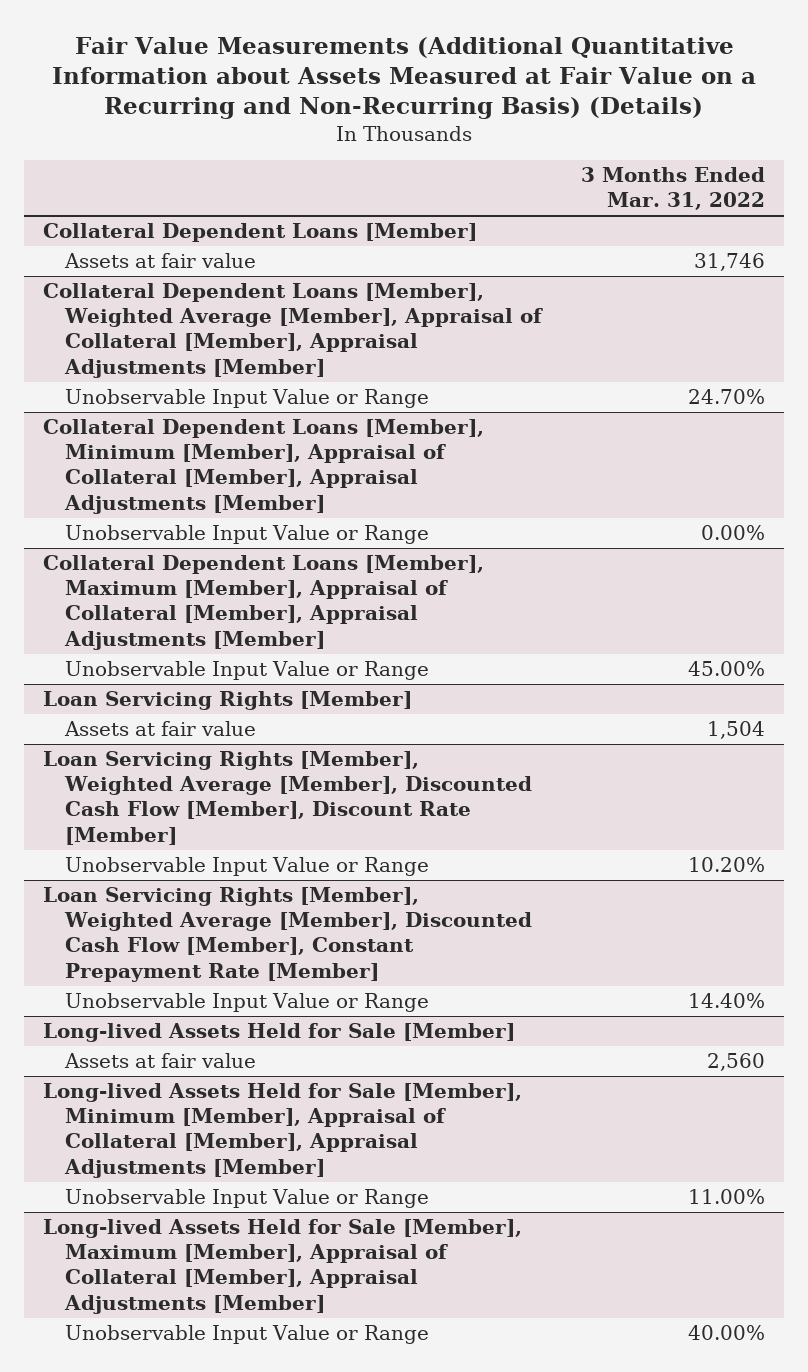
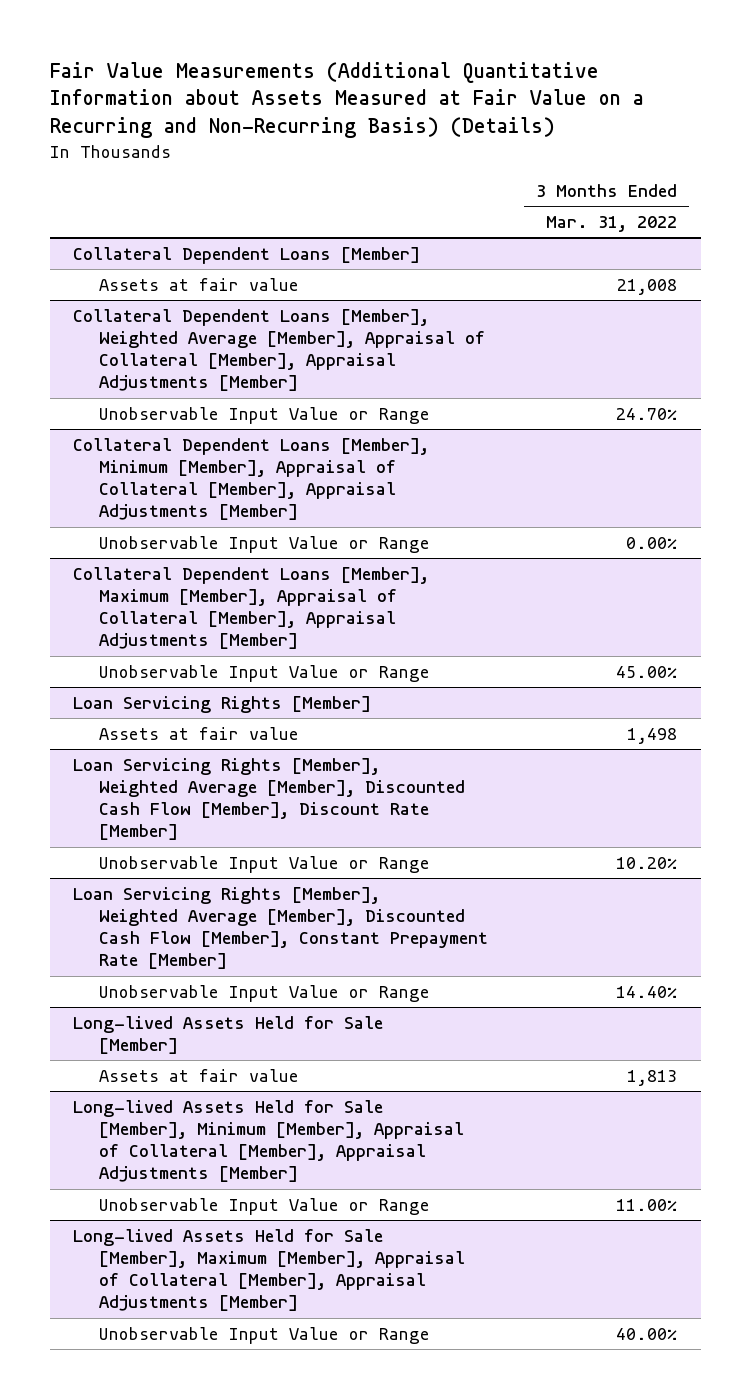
[693,253,765,272] 31,746 -> [617,278,678,295] 21,008
[706,721,765,740] 1,504 -> [627,727,678,744] 1,498
[706,1053,765,1072] 2,560 -> [627,1069,678,1086] 1,813

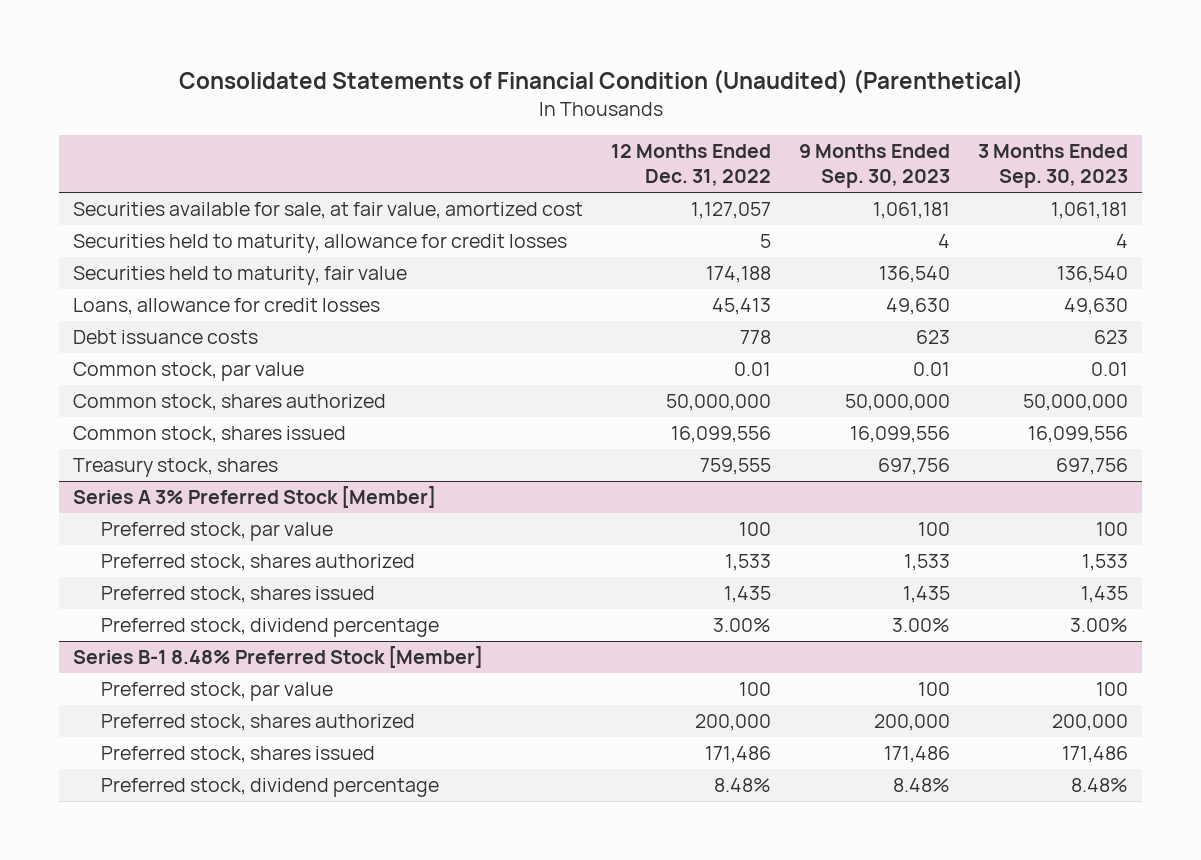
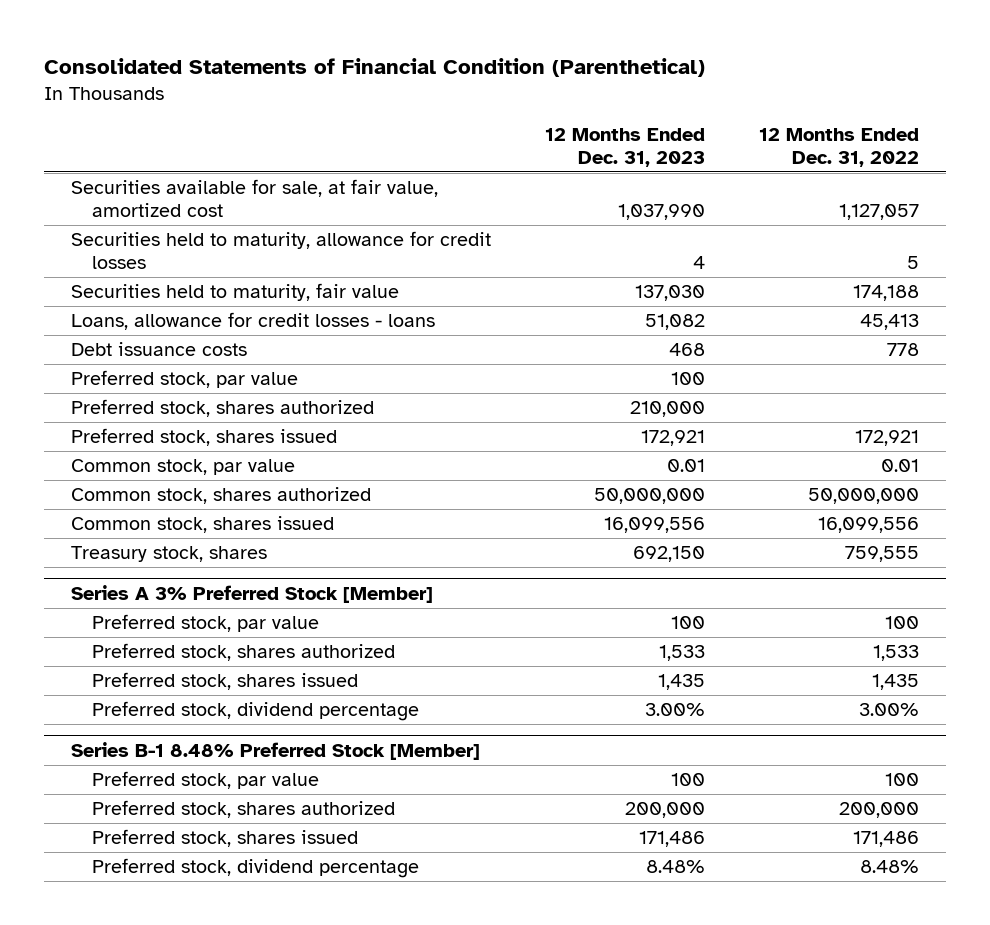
[178,69,1023,95] Consolidated Statements of Financial Condition (Unaudited) (Parenthetical) -> [44,58,706,78] Consolidated Statements of Financial Condition (Parenthetical)
[799,144,951,189] 9 Months Ended Sep. 30, 2023 -> none
[978,144,1129,189] 3 Months Ended Sep. 30, 2023 -> none
none -> [545,127,706,167] 12 Months Ended Dec. 31, 2023
[73,298,381,316] Loans, allowance for credit losses -> [71,312,436,331] Loans, allowance for credit losses - loans
none -> [71,370,299,389] Preferred stock, par value
none -> [71,399,375,418] Preferred stock, shares authorized
none -> [71,428,338,447] Preferred stock, shares issued

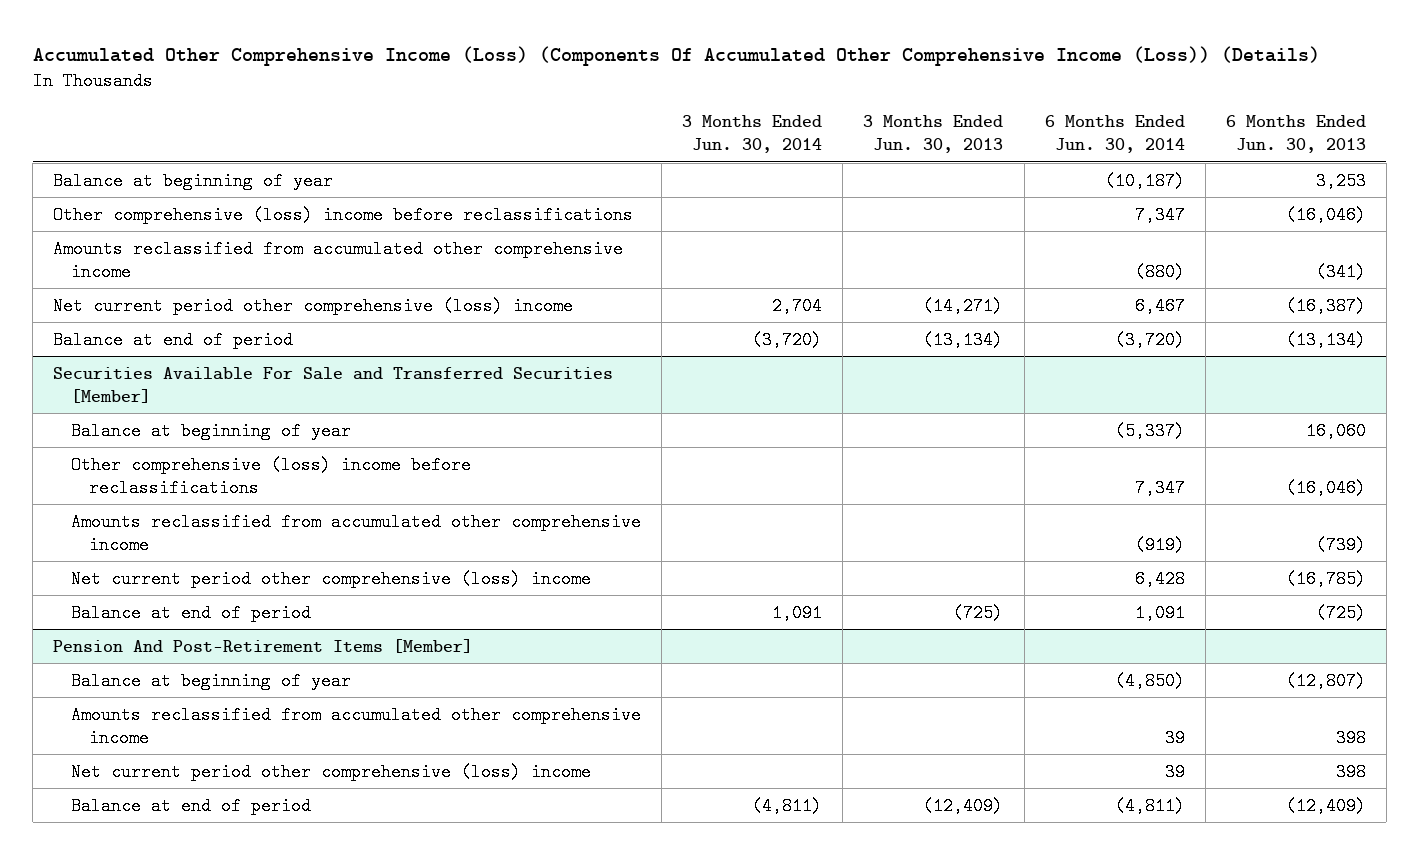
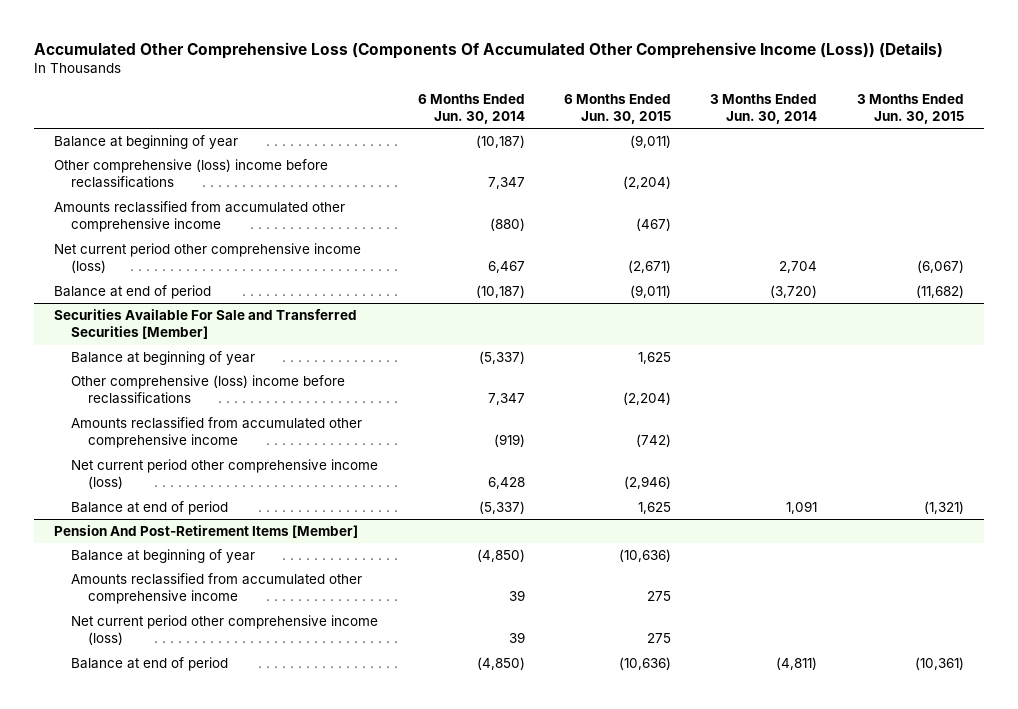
[32,46,1320,67] Accumulated Other Comprehensive Income (Loss) (Components Of Accumulated Other Comprehensive Income (Loss)) (Details) -> [34,42,944,60] Accumulated Other Comprehensive Loss (Components Of Accumulated Other Comprehensive Income (Loss)) (Details)
[863,115,1004,153] 3 Months Ended Jun. 30, 2013 -> none
[1225,115,1366,153] 6 Months Ended Jun. 30, 2013 -> none
none -> [564,93,672,124] 6 Months Ended Jun. 30, 2015
none -> [856,93,964,124] 3 Months Ended Jun. 30, 2015
[53,296,574,315] Net current period other comprehensive (loss) income -> [53,243,361,274] Net current period other comprehensive income (loss)
[1114,330,1185,349] (3,720) -> [475,285,525,299] (10,187)
[71,569,592,588] Net current period other comprehensive (loss) income -> [71,459,379,490] Net current period other comprehensive income (loss)
[1134,603,1185,622] 1,091 -> [478,501,525,515] (5,337)
[71,762,592,781] Net current period other comprehensive (loss) income -> [71,615,379,646] Net current period other comprehensive income (loss)
[1114,796,1185,815] (4,811) -> [476,657,525,671] (4,850)

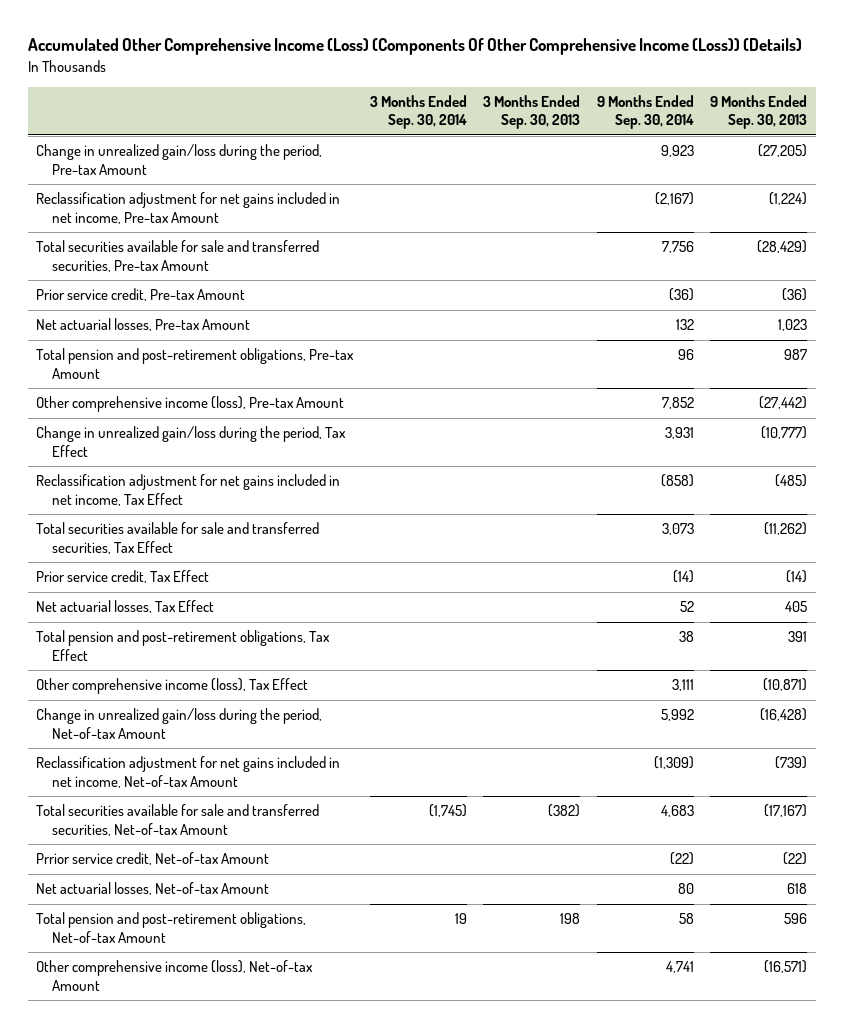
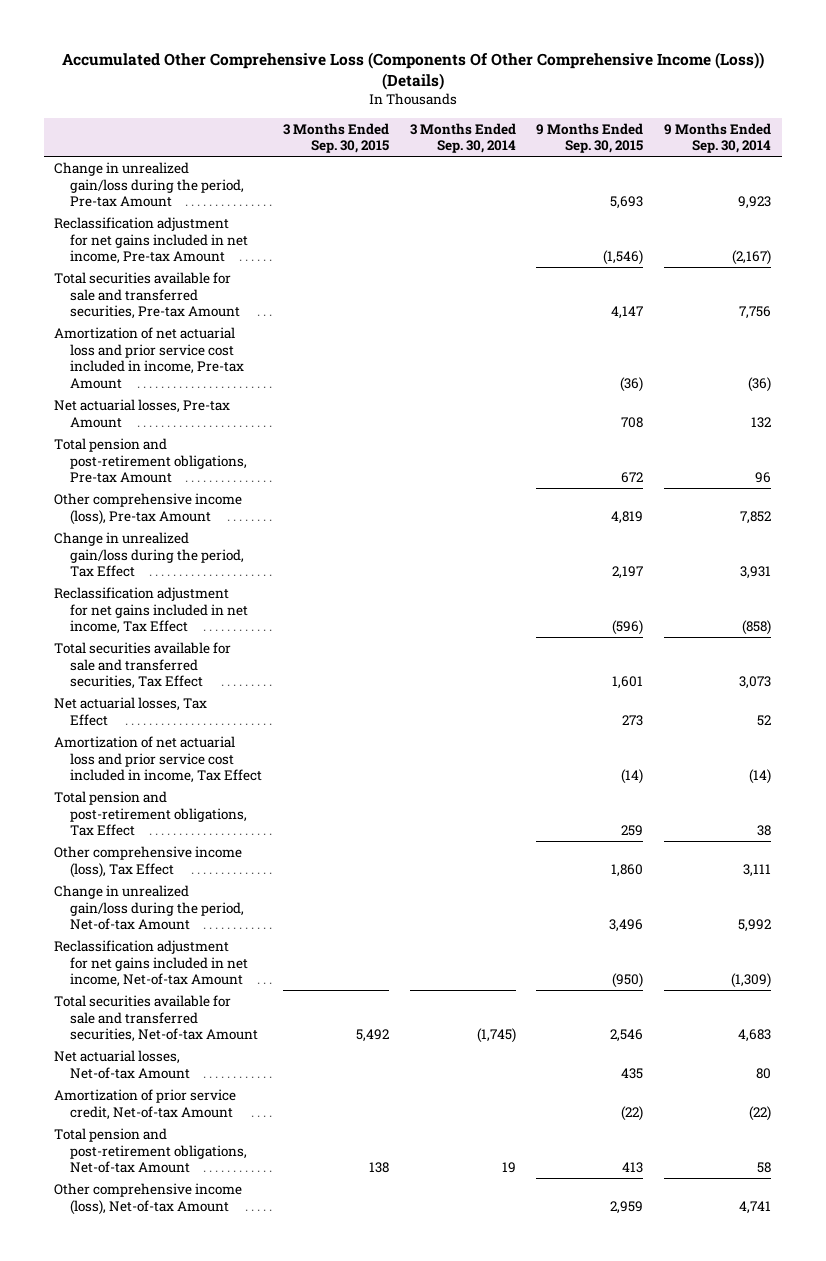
[28,38,803,56] Accumulated Other Comprehensive Income (Loss) (Components Of Other Comprehensive Income (Loss)) (Details) -> [61,51,764,90] Accumulated Other Comprehensive Loss (Components Of Other Comprehensive Income (Loss)) (Details)
[483,94,581,130] 3 Months Ended Sep. 30, 2013 -> none
[710,94,808,130] 9 Months Ended Sep. 30, 2013 -> none
none -> [282,122,389,154] 3 Months Ended Sep. 30, 2015
none -> [536,122,644,154] 9 Months Ended Sep. 30, 2015
[36,288,246,302] Prior service credit, Pre-tax Amount -> [54,326,244,389] Amortization of net actuarial loss and prior service cost included in income, Pre-tax Amount
[36,570,210,584] Prior service credit, Tax Effect -> none
none -> [54,735,262,784] Amortization of net actuarial loss and prior service cost included in income, Tax Effect
[36,852,270,866] Prrior service credit, Net-of-tax Amount -> none
none -> [54,1088,237,1120] Amortization of prior service credit, Net-of-tax Amount

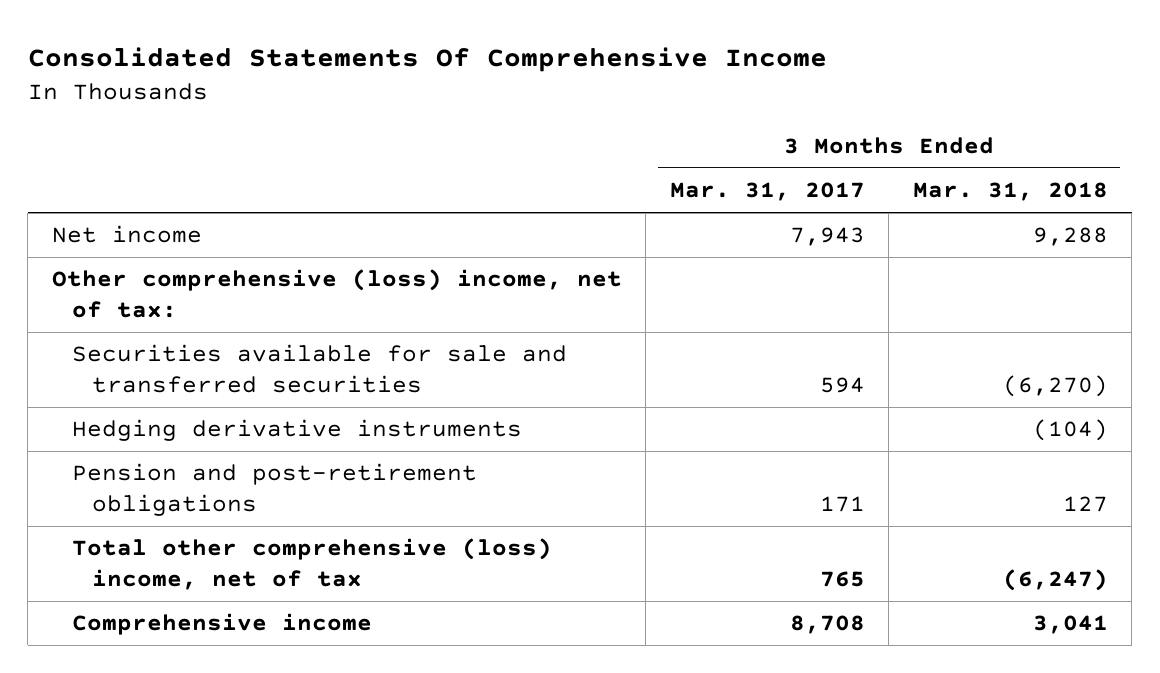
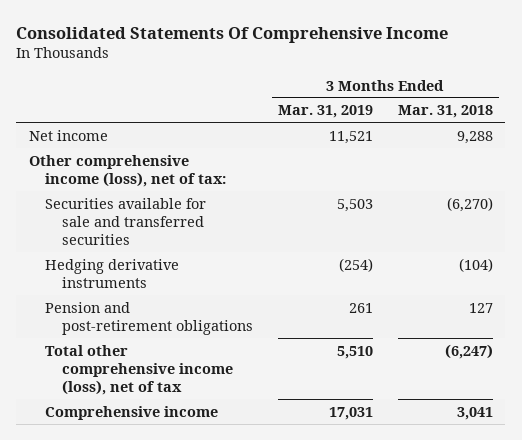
[669,182,865,202] Mar. 31, 2017 -> none
none -> [278,105,374,119] Mar. 31, 2019
[51,269,622,319] Other comprehensive (loss) income, net of tax: -> [28,154,227,187] Other comprehensive income (loss), net of tax:
[71,538,552,591] Total other comprehensive (loss) income, net of tax -> [45,344,234,396] Total other comprehensive income (loss), net of tax

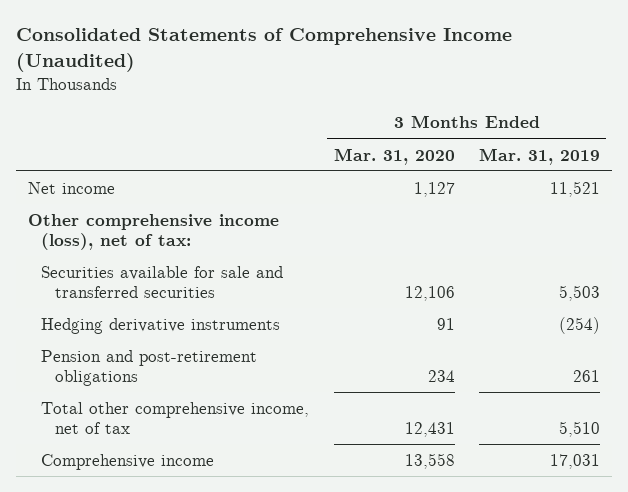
[16,26,449,43] Consolidated Statements Of Comprehensive Income -> [15,28,512,73] Consolidated Statements of Comprehensive Income (Unaudited)
[397,105,493,119] Mar. 31, 2018 -> none
none -> [333,147,455,165] Mar. 31, 2020
[45,344,234,396] Total other comprehensive income (loss), net of tax -> [41,401,310,434] Total other comprehensive income, net of tax

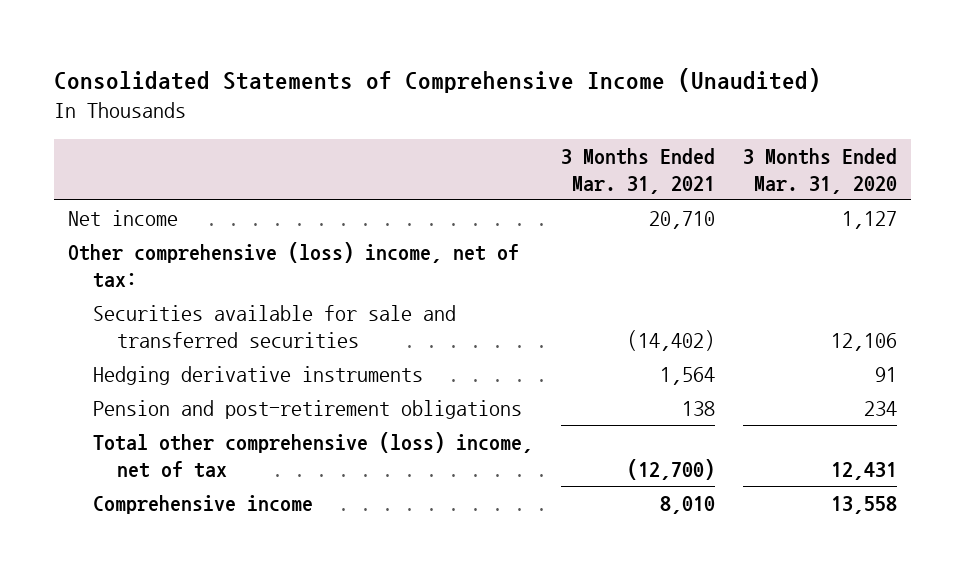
[478,147,600,165] Mar. 31, 2019 -> none
none -> [560,147,715,194] 3 Months Ended Mar. 31, 2021
[27,213,279,250] Other comprehensive income (loss), net of tax: -> [67,241,519,289] Other comprehensive (loss) income, net of tax:
[41,401,310,434] Total other comprehensive income, net of tax -> [92,431,533,479] Total other comprehensive (loss) income, net of tax

